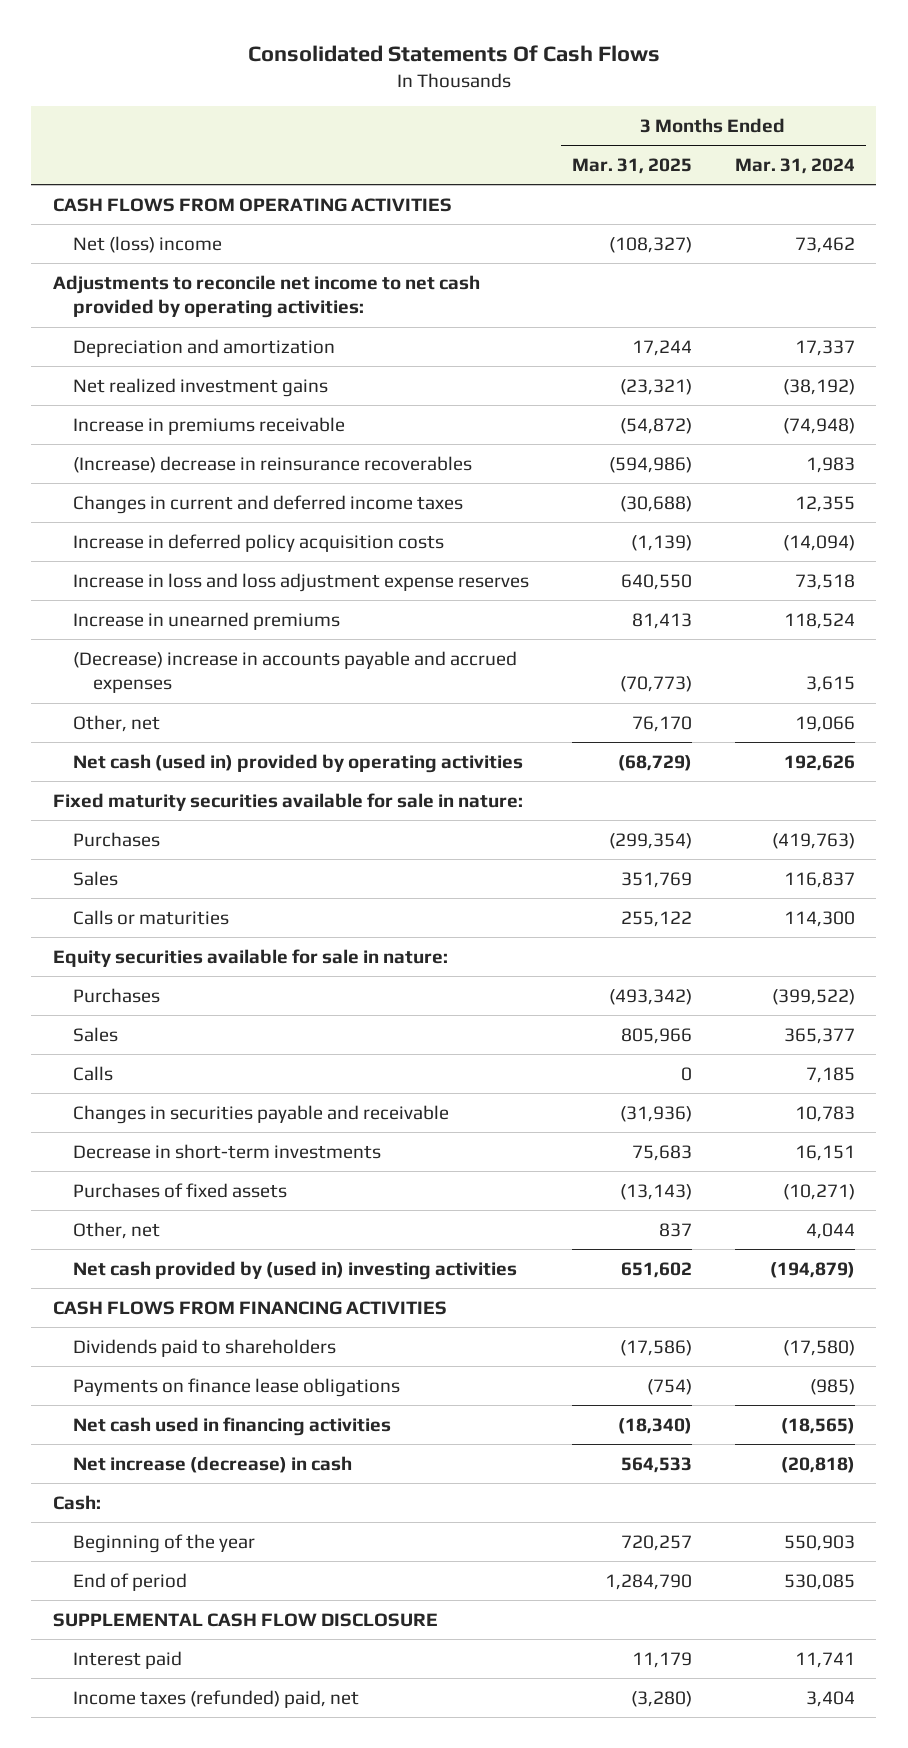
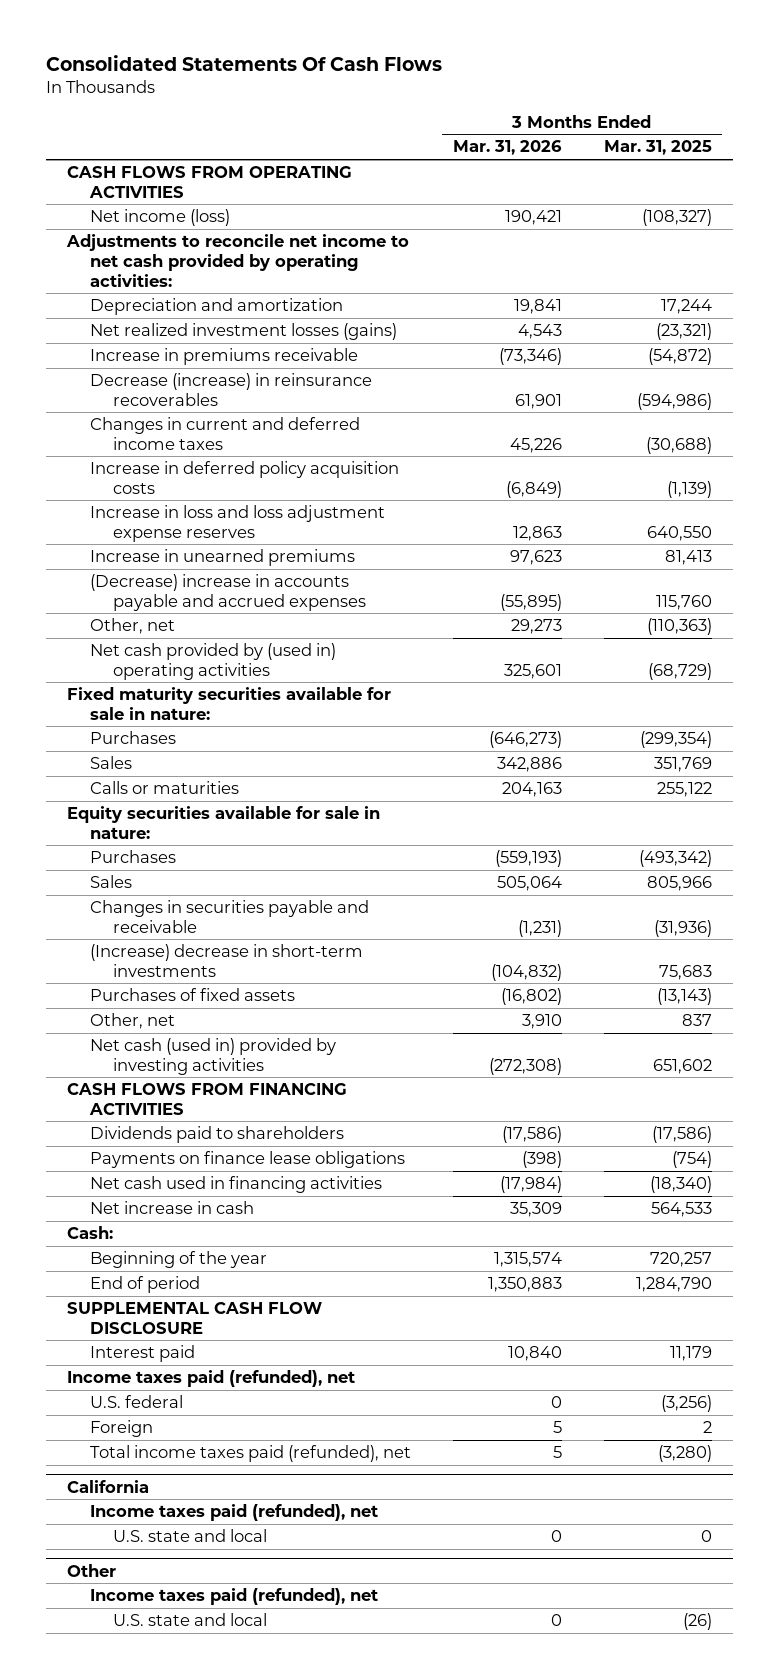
[734,157,855,174] Mar. 31, 2024 -> none
none -> [452,140,562,156] Mar. 31, 2026
[72,235,222,253] Net (loss) income -> [90,209,231,227] Net income (loss)
[72,377,328,397] Net realized investment gains -> [90,323,398,341] Net realized investment losses (gains)
[72,455,472,473] (Increase) decrease in reinsurance recoverables -> [90,373,373,406] Decrease (increase) in reinsurance recoverables
[619,676,692,693] (70,773) -> [655,594,712,610] 115,760
[631,715,692,732] 76,170 -> [646,618,712,636] (110,363)
[72,753,523,773] Net cash (used in) provided by operating activities -> [90,643,337,680] Net cash provided by (used in) operating activities
[72,1065,113,1081] Calls -> none
[72,1143,381,1159] Decrease in short-term investments -> [90,944,364,977] (Increase) decrease in short-term investments
[72,1260,517,1280] Net cash provided by (used in) investing activities -> [90,1038,337,1075] Net cash (used in) provided by investing activities
[72,1455,352,1473] Net increase (decrease) in cash -> [90,1201,255,1215] Net increase in cash
none -> [67,1370,356,1388] Income taxes paid (refunded), net
none -> [90,1395,184,1409] U.S. federal
none -> [90,1420,154,1438] Foreign
[72,1689,359,1708] Income taxes (refunded) paid, net -> [90,1445,412,1463] Total income taxes paid (refunded), net
none -> [67,1479,150,1493] California
none -> [90,1504,379,1522] Income taxes paid (refunded), net
none -> [113,1529,268,1543] U.S. state and local
none -> [67,1563,117,1577] Other
none -> [90,1588,379,1606] Income taxes paid (refunded), net
none -> [113,1613,268,1627] U.S. state and local

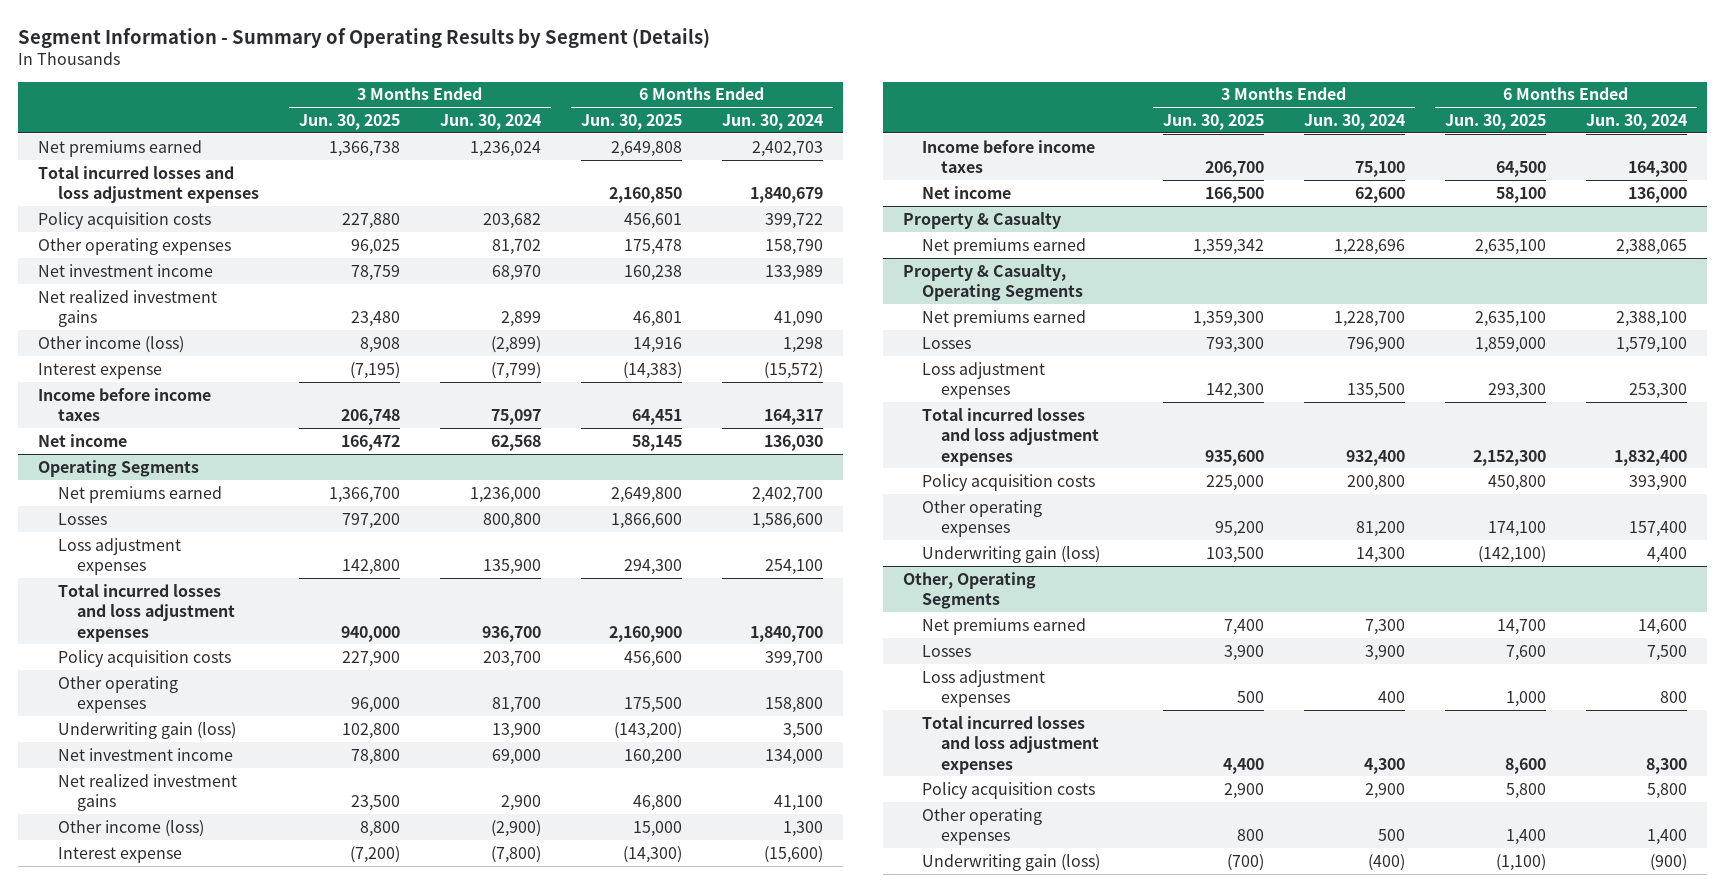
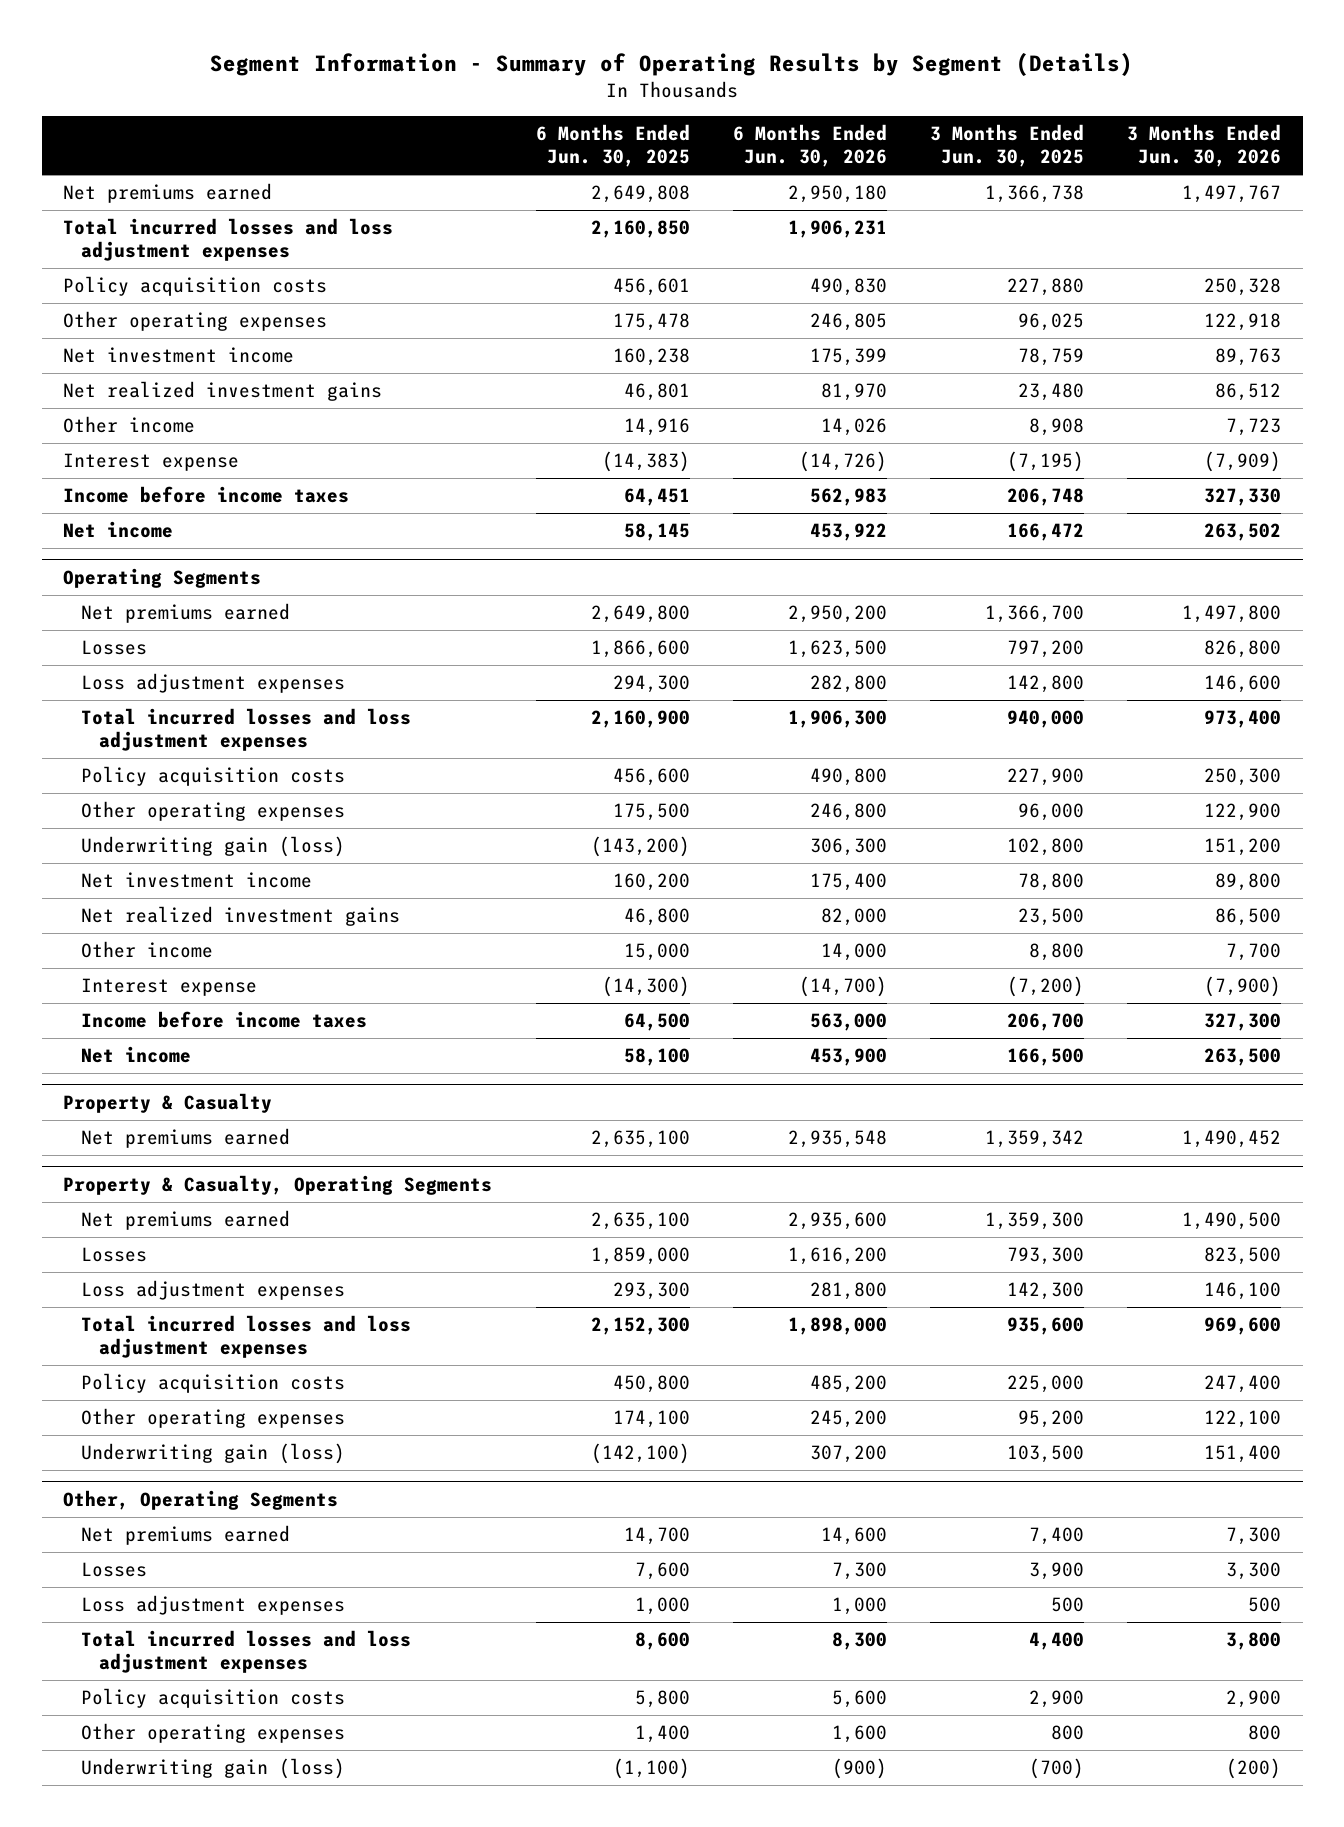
[439,113,541,130] Jun. 30, 2024 -> none
[721,113,823,130] Jun. 30, 2024 -> none
none -> [732,124,887,168] 6 Months Ended Jun. 30, 2026
none -> [1126,124,1281,168] 3 Months Ended Jun. 30, 2026
[38,335,185,353] Other income (loss) -> [63,416,196,434] Other income
[57,819,204,837] Other income (loss) -> [81,941,214,959] Other income

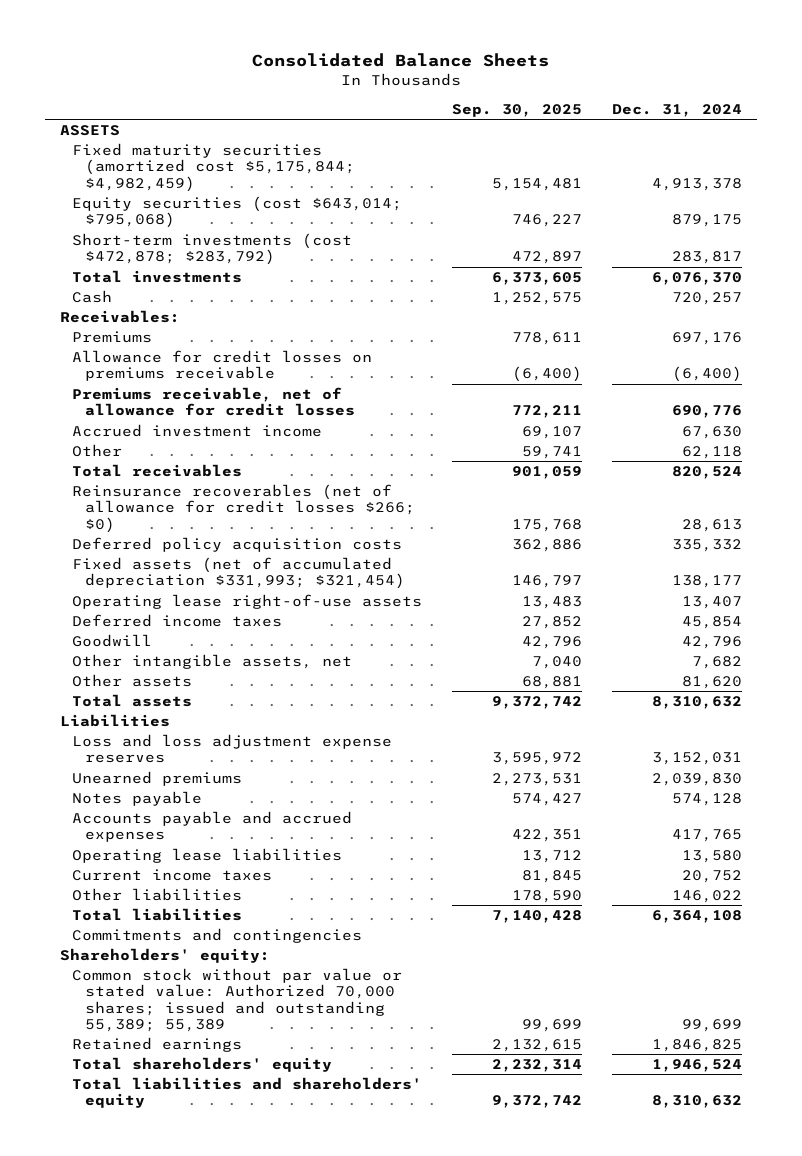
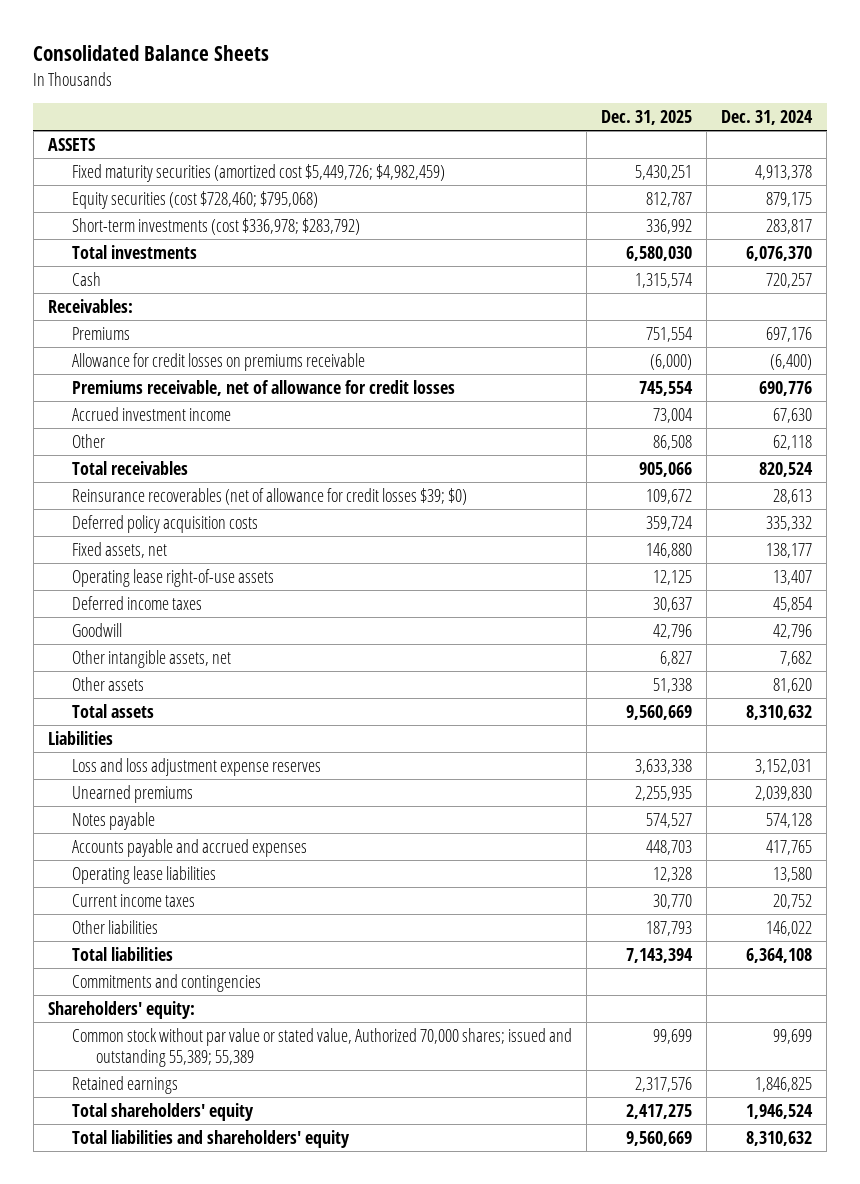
[452,104,583,118] Sep. 30, 2025 -> none
none -> [601,110,693,126] Dec. 31, 2025
[72,143,355,192] Fixed maturity securities (amortized cost $5,175,844; $4,982,459) -> [72,163,446,182] Fixed maturity securities (amortized cost $5,449,726; $4,982,459)
[72,196,403,229] Equity securities (cost $643,014; $795,068) -> [72,190,319,209] Equity securities (cost $728,460; $795,068)
[72,233,353,266] Short-term investments (cost $472,878; $283,792) -> [72,217,361,235] Short-term investments (cost $336,978; $283,792)
[72,484,415,533] Reinsurance recoverables (net of allowance for credit losses $266; $0) -> [72,487,468,505] Reinsurance recoverables (net of allowance for credit losses $39; $0)
[72,557,405,590] Fixed assets (net of accumulated depreciation $331,993; $321,454) -> [72,541,168,558] Fixed assets, net
[72,968,403,1033] Common stock without par value or stated value: Authorized 70,000 shares; issued and outstanding 55,389; 55,389 -> [72,1027,573,1068] Common stock without par value or stated value, Authorized 70,000 shares; issued and outstanding 55,389; 55,389

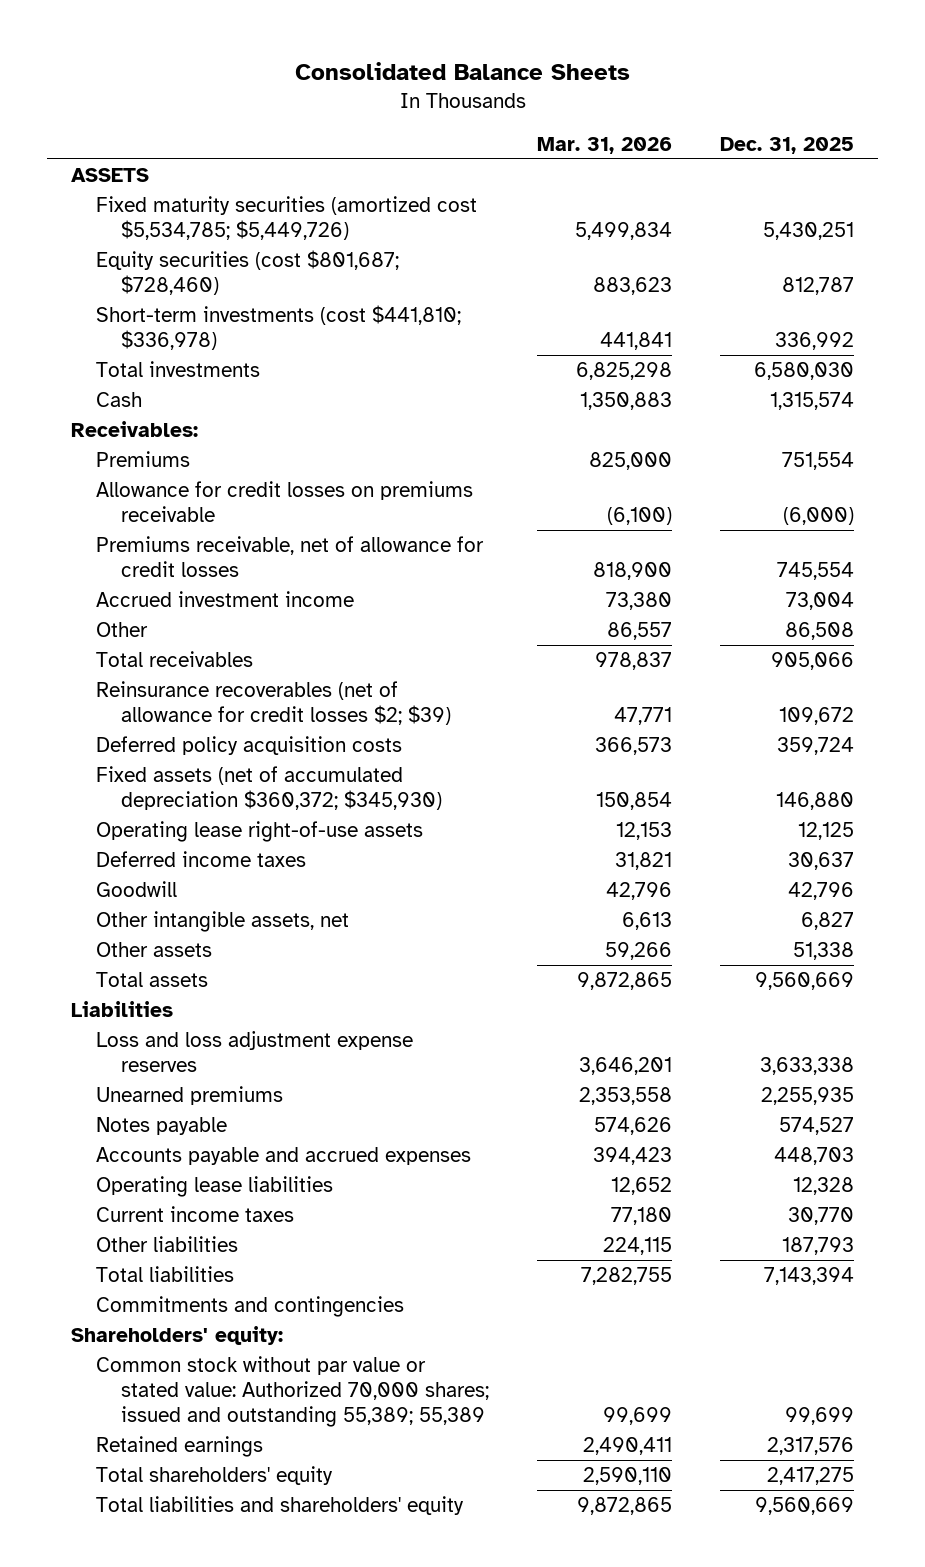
[721,110,814,126] Dec. 31, 2024 -> none
none -> [536,136,672,154] Mar. 31, 2026
[72,163,446,182] Fixed maturity securities (amortized cost $5,449,726; $4,982,459) -> [96,196,478,241] Fixed maturity securities (amortized cost $5,534,785; $5,449,726)
[72,190,319,209] Equity securities (cost $728,460; $795,068) -> [96,250,400,296] Equity securities (cost $801,687; $728,460)
[72,217,361,235] Short-term investments (cost $336,978; $283,792) -> [96,305,462,351] Short-term investments (cost $441,810; $336,978)
[72,487,468,505] Reinsurance recoverables (net of allowance for credit losses $39; $0) -> [96,681,451,726] Reinsurance recoverables (net of allowance for credit losses $2; $39)
[72,541,168,558] Fixed assets, net -> [96,766,442,811] Fixed assets (net of accumulated depreciation $360,372; $345,930)
[72,1027,573,1068] Common stock without par value or stated value, Authorized 70,000 shares; issued and outstanding 55,389; 55,389 -> [96,1356,489,1427] Common stock without par value or stated value: Authorized 70,000 shares; issued and outstanding 55,389; 55,389

